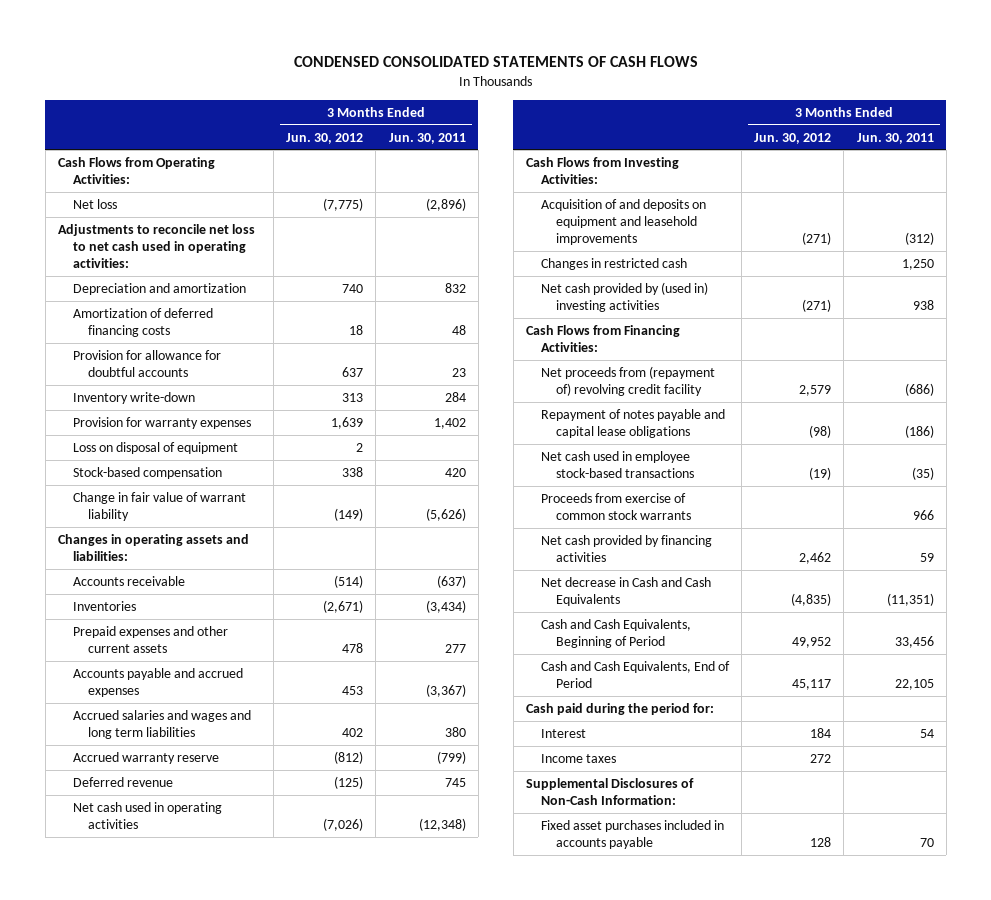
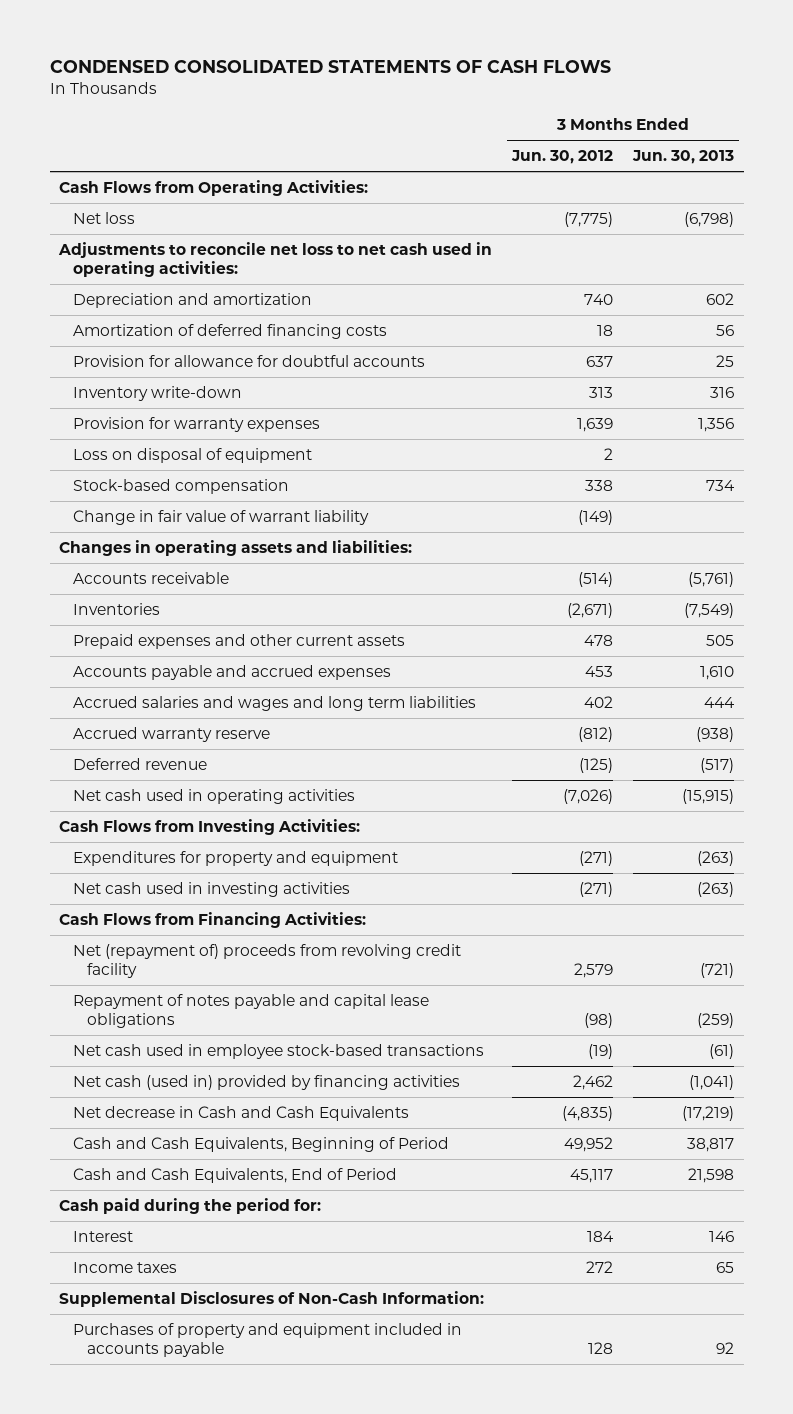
[388,132,466,144] Jun. 30, 2011 -> none
none -> [631,149,734,164] Jun. 30, 2013
[540,257,687,270] Changes in restricted cash -> none
[540,198,706,246] Acquisition of and deposits on equipment and leasehold improvements -> [73,850,399,866] Expenditures for property and equipment
[540,281,708,313] Net cash provided by (used in) investing activities -> [73,881,351,897] Net cash used in investing activities
[540,365,715,397] Net proceeds from (repayment of) revolving credit facility -> [73,943,462,979] Net (repayment of) proceeds from revolving credit facility
[540,492,691,521] Proceeds from exercise of common stock warrants -> none
[540,534,712,563] Net cash provided by financing activities -> [73,1074,461,1090] Net cash (used in) provided by financing activities
[540,819,724,850] Fixed asset purchases included in accounts payable -> [73,1322,463,1358] Purchases of property and equipment included in accounts payable

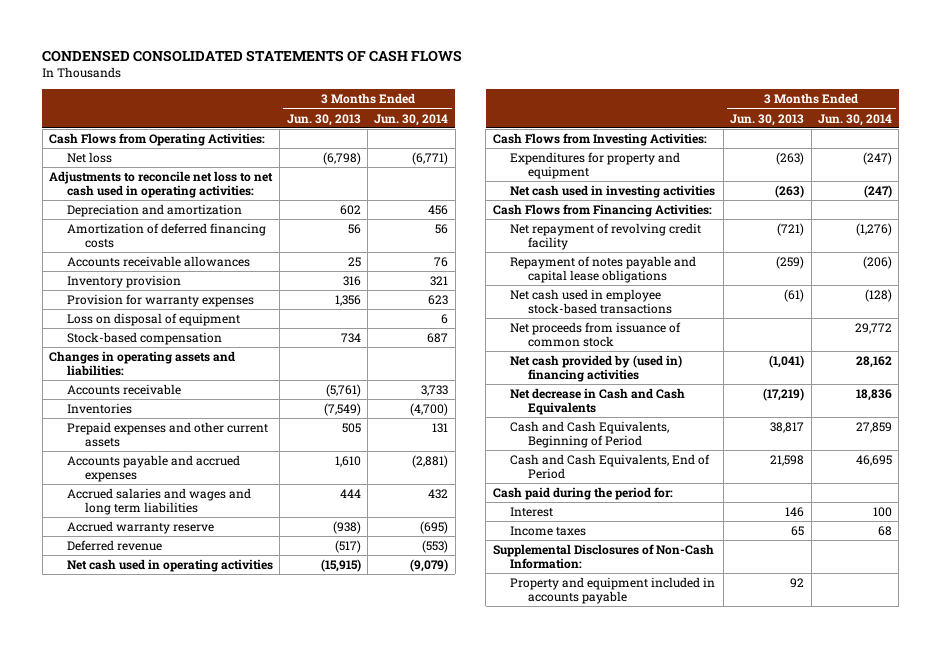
[511,149,614,164] Jun. 30, 2012 -> none
none -> [374,113,449,126] Jun. 30, 2014
[73,354,426,367] Provision for allowance for doubtful accounts -> [66,255,250,267] Accounts receivable allowances
[73,385,243,401] Inventory write-down -> [66,274,181,288] Inventory provision
[73,509,370,525] Change in fair value of warrant liability -> none
[73,943,462,979] Net (repayment of) proceeds from revolving credit facility -> [510,222,702,251] Net repayment of revolving credit facility
none -> [510,321,682,348] Net proceeds from issuance of common stock
[73,1074,461,1090] Net cash (used in) provided by financing activities -> [510,354,683,383] Net cash provided by (used in) financing activities
[73,1322,463,1358] Purchases of property and equipment included in accounts payable -> [510,576,716,605] Property and equipment included in accounts payable

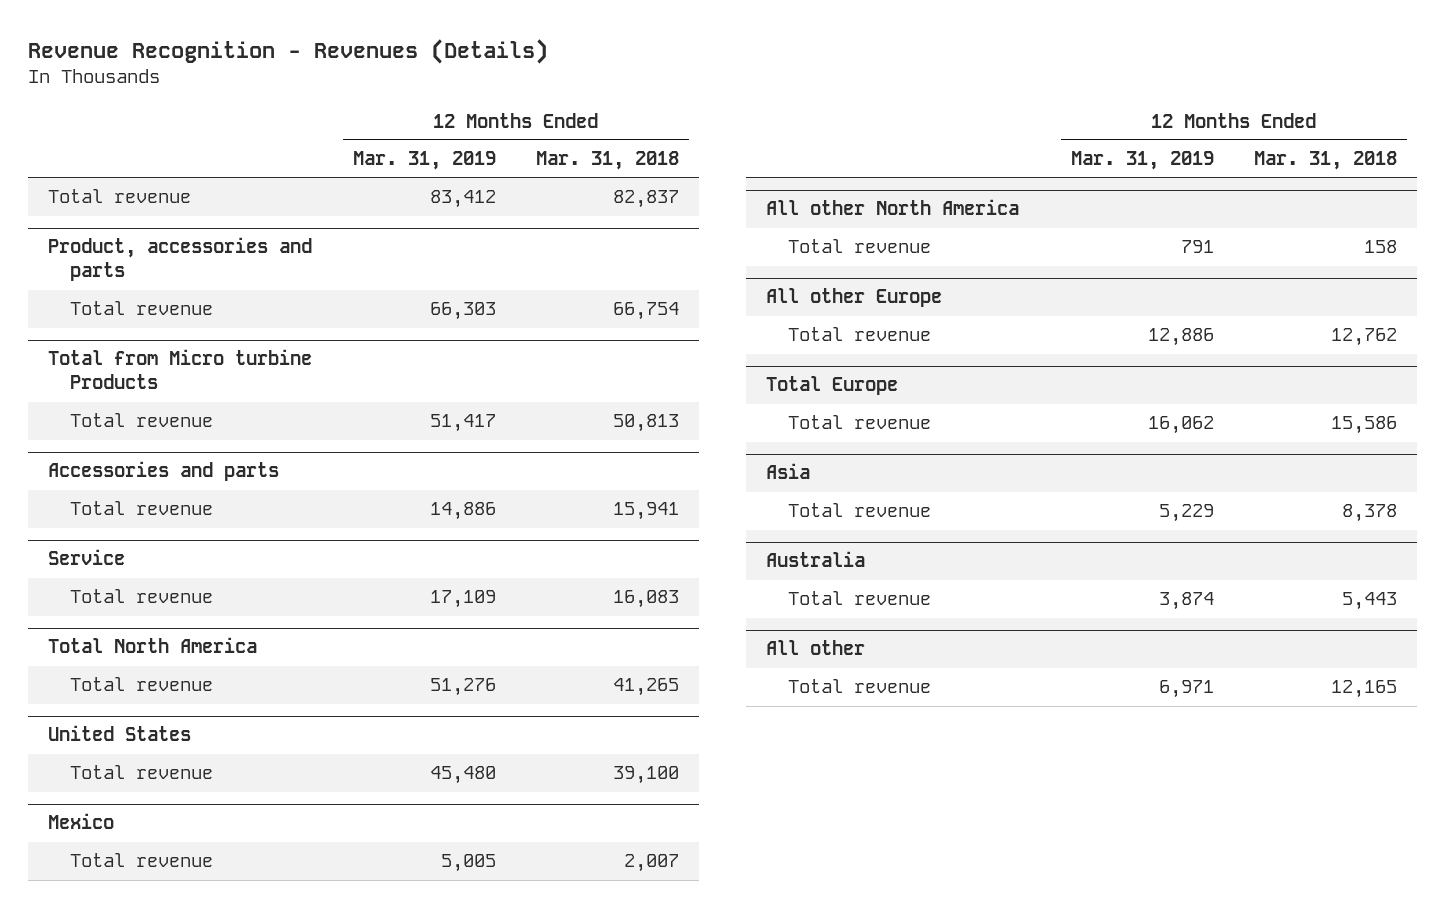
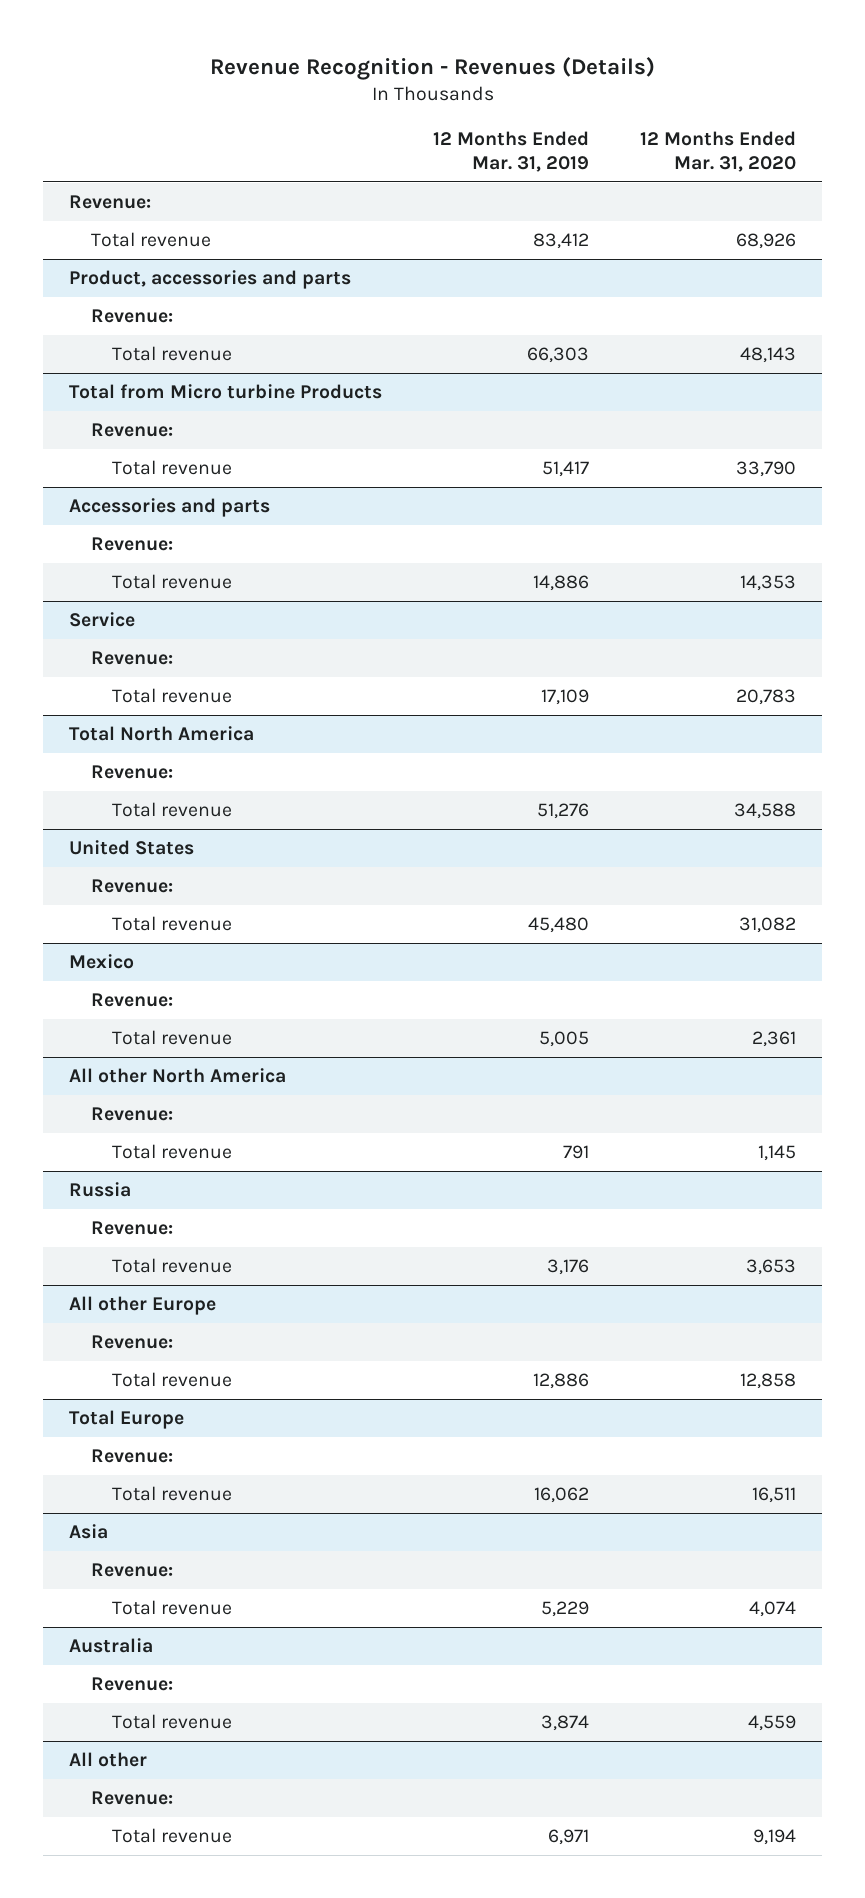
[535,151,679,171] Mar. 31, 2018 -> none
none -> [640,130,797,172] 12 Months Ended Mar. 31, 2020
none -> [68,194,151,209] Revenue:
none -> [90,308,173,323] Revenue:
none -> [90,422,173,437] Revenue:
none -> [90,536,173,551] Revenue:
none -> [90,650,173,665] Revenue:
none -> [90,764,173,779] Revenue:
none -> [90,878,173,893] Revenue:
none -> [90,992,173,1007] Revenue:
none -> [90,1106,173,1121] Revenue:
none -> [68,1181,131,1197] Russia
none -> [90,1220,173,1235] Revenue:
none -> [112,1257,233,1273] Total revenue
none -> [90,1334,173,1349] Revenue:
none -> [90,1448,173,1463] Revenue:
none -> [90,1562,173,1577] Revenue:
none -> [90,1676,173,1691] Revenue:
none -> [90,1790,173,1805] Revenue:

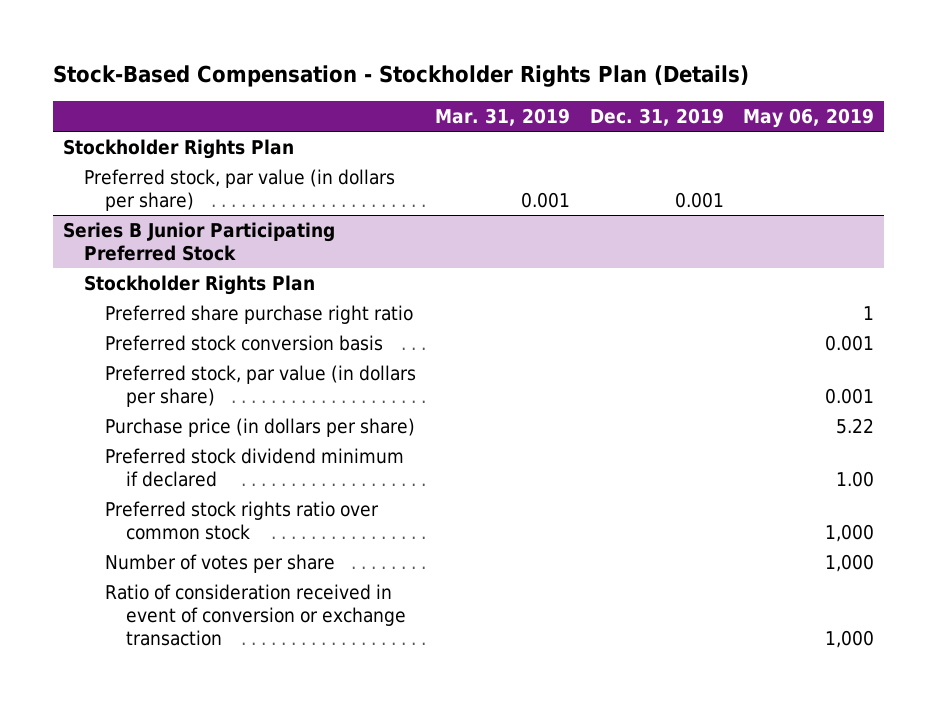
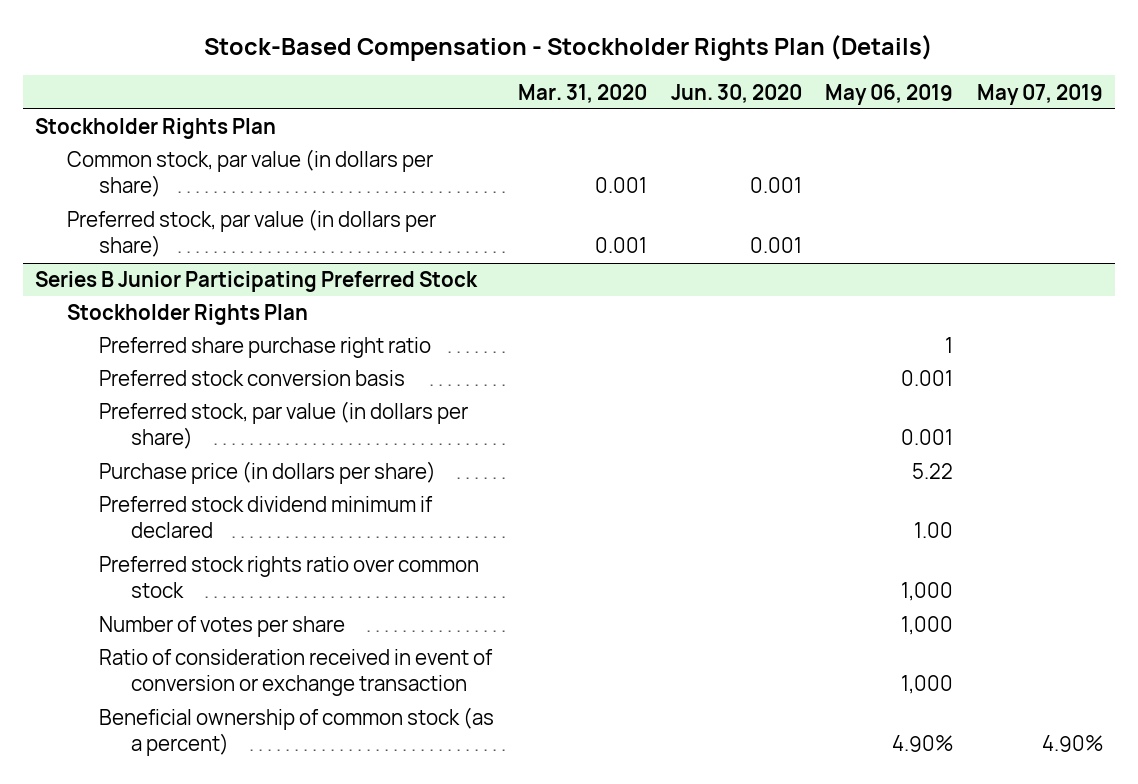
[435,108,571,127] Mar. 31, 2019 -> none
[589,108,724,127] Dec. 31, 2019 -> none
none -> [517,83,647,103] Mar. 31, 2020
none -> [670,83,802,103] Jun. 30, 2020
none -> [976,83,1103,105] May 07, 2019
none -> [67,149,434,198] Common stock, par value (in dollars per share)
none -> [99,707,495,757] Beneficial ownership of common stock (as a percent)

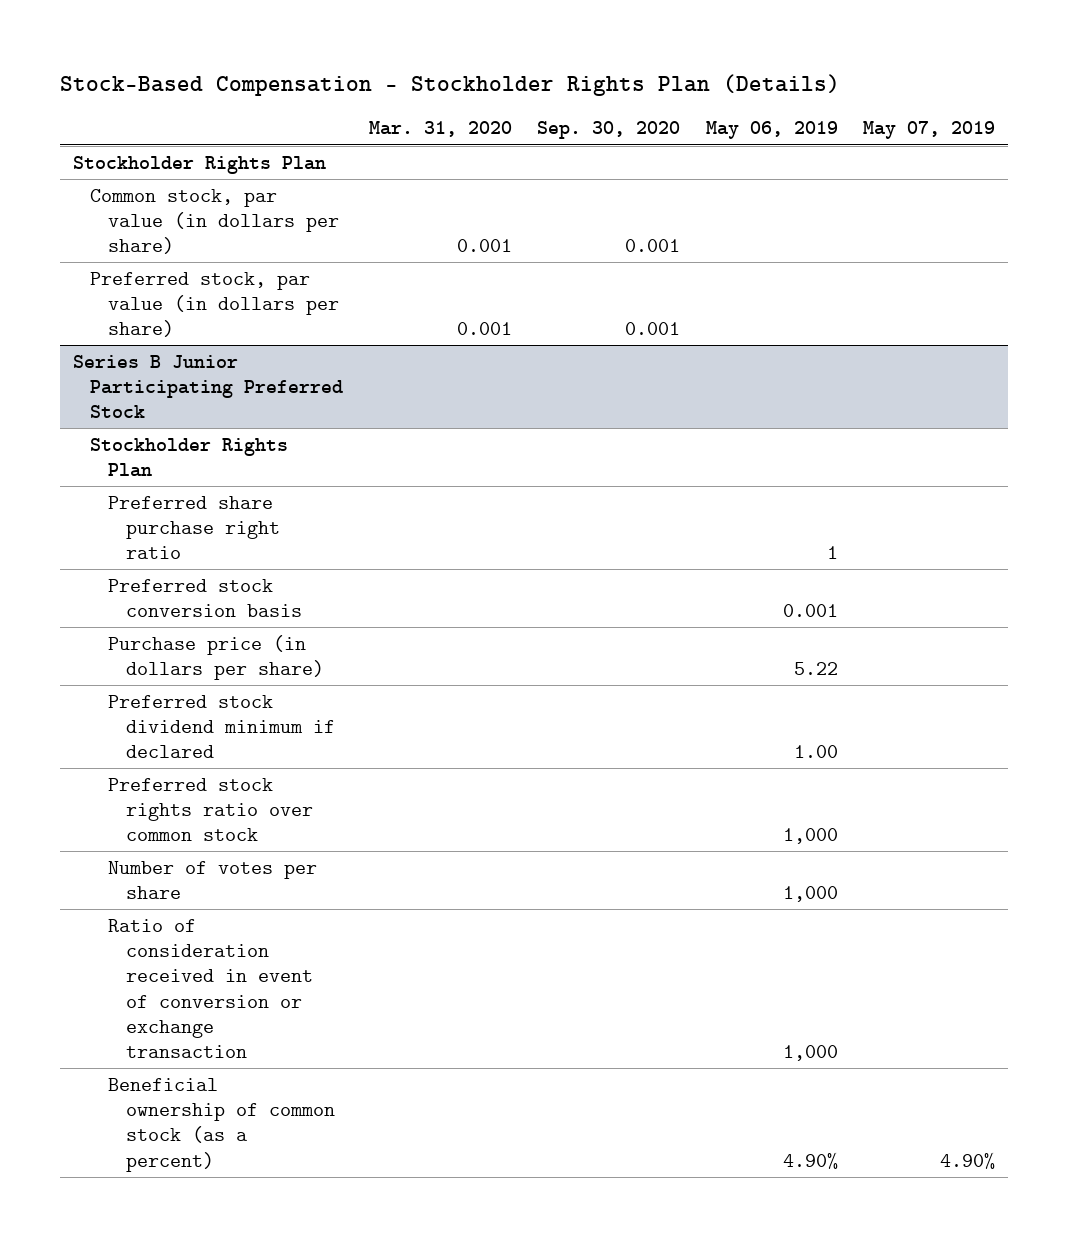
[670,83,802,103] Jun. 30, 2020 -> none
none -> [537,121,681,140] Sep. 30, 2020
[99,401,469,450] Preferred stock, par value (in dollars per share) -> none

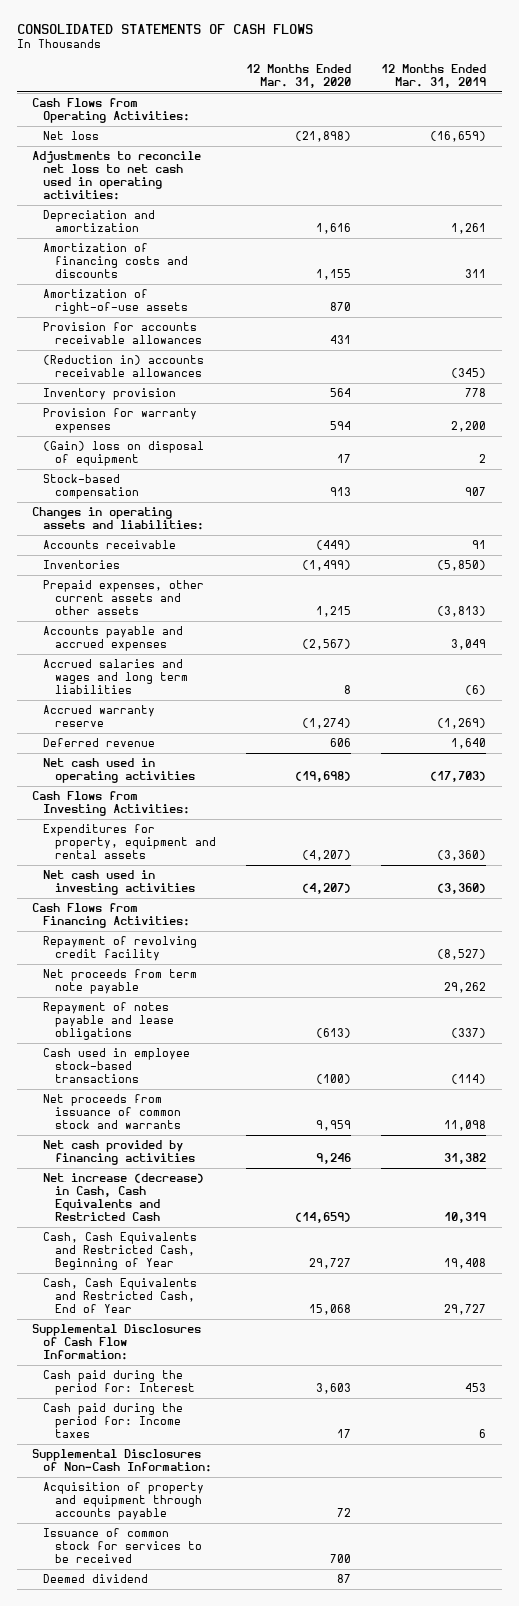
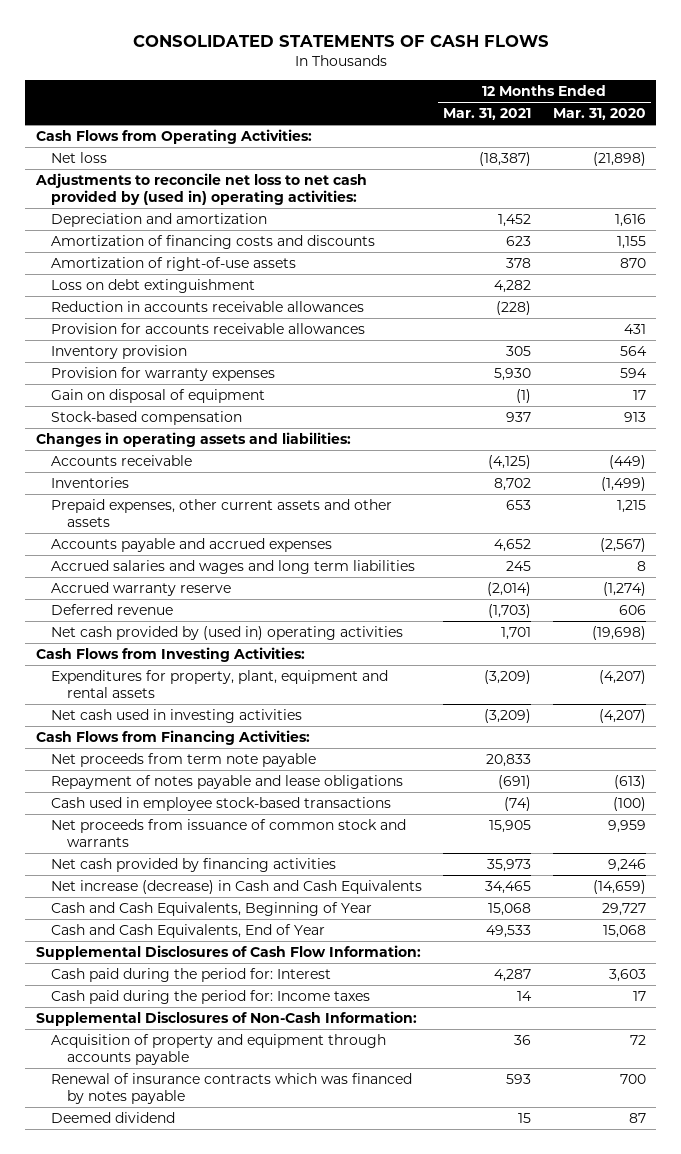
[381,63,487,88] 12 Months Ended Mar. 31, 2019 -> none
none -> [443,108,532,121] Mar. 31, 2021
[32,150,202,201] Adjustments to reconcile net loss to net cash used in operating activities: -> [34,172,367,206] Adjustments to reconcile net loss to net cash provided by (used in) operating activities:
none -> [51,278,256,293] Loss on debt extinguishment
none -> [51,300,365,312] Reduction in accounts receivable allowances
[43,354,205,378] (Reduction in) accounts receivable allowances -> none
[43,440,205,467] (Gain) loss on disposal of equipment -> [51,388,266,403] Gain on disposal of equipment
[43,757,195,784] Net cash used in operating activities -> [51,625,404,640] Net cash provided by (used in) operating activities
[43,823,216,860] Expenditures for property, equipment and rental assets -> [51,669,389,699] Expenditures for property, plant, equipment and rental assets
[43,935,198,962] Repayment of revolving credit facility -> none
[43,1172,205,1222] Net increase (decrease) in Cash, Cash Equivalents and Restricted Cash -> [51,879,423,894] Net increase (decrease) in Cash and Cash Equivalents
[43,1231,198,1271] Cash, Cash Equivalents and Restricted Cash, Beginning of Year -> [51,901,373,916] Cash and Cash Equivalents, Beginning of Year
[43,1277,198,1314] Cash, Cash Equivalents and Restricted Cash, End of Year -> [51,923,326,938] Cash and Cash Equivalents, End of Year
[43,1527,202,1564] Issuance of common stock for services to be received -> none
none -> [51,1072,413,1105] Renewal of insurance contracts which was financed by notes payable

